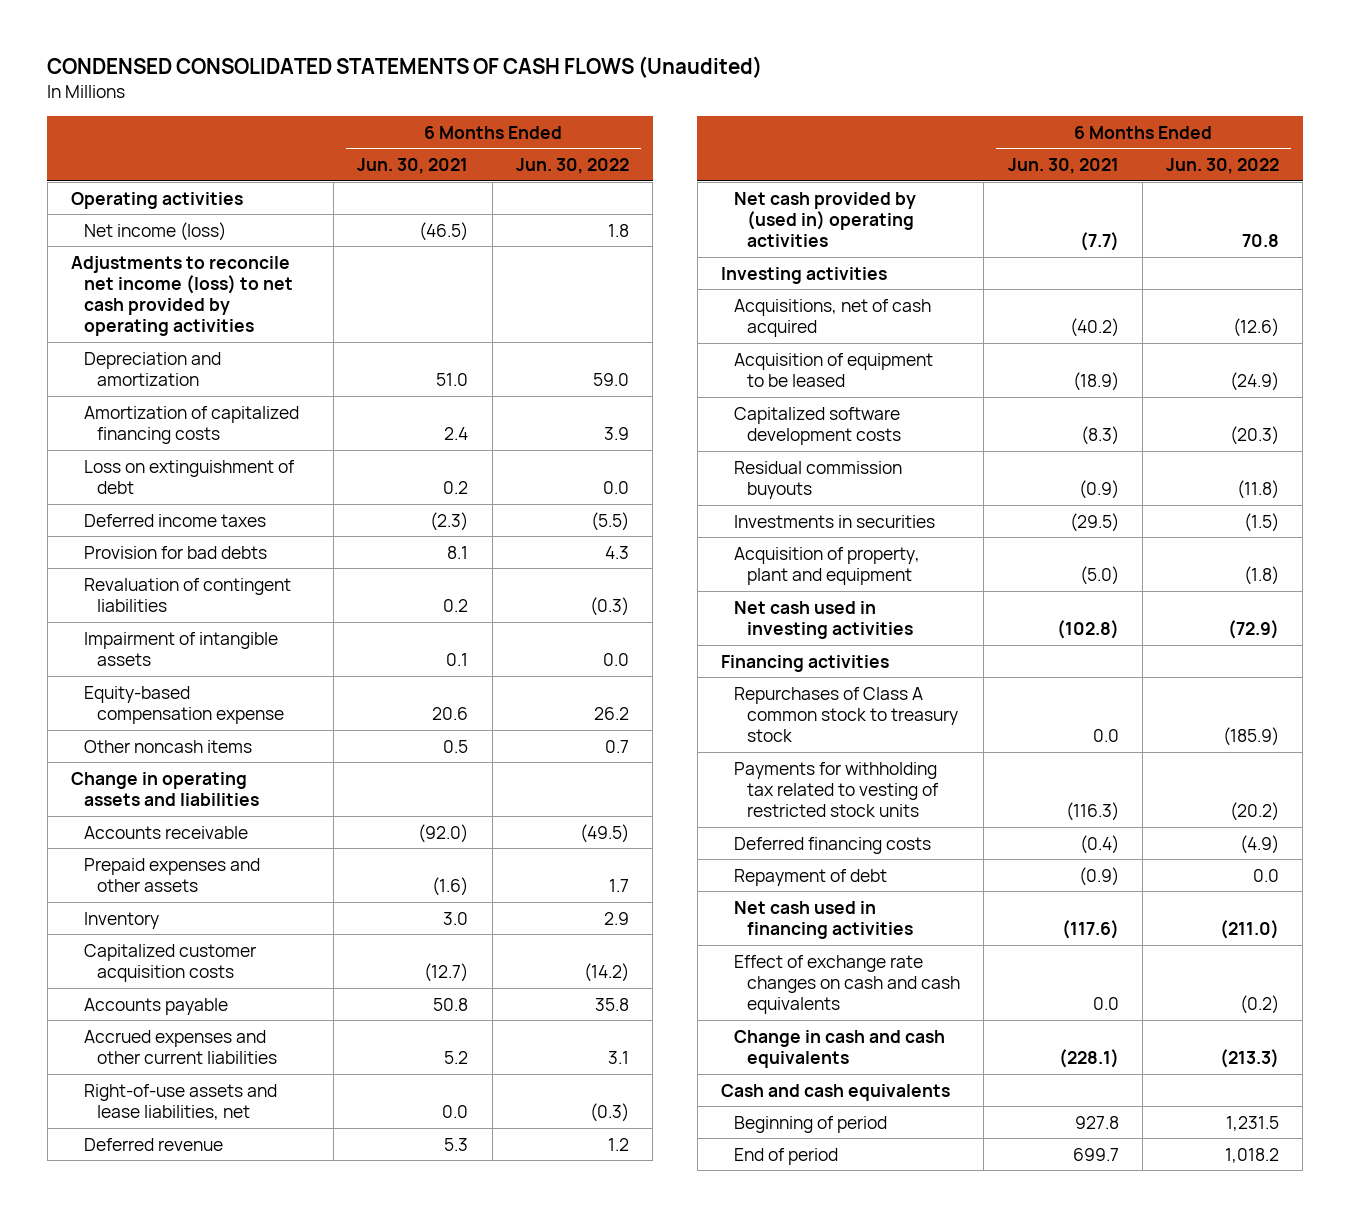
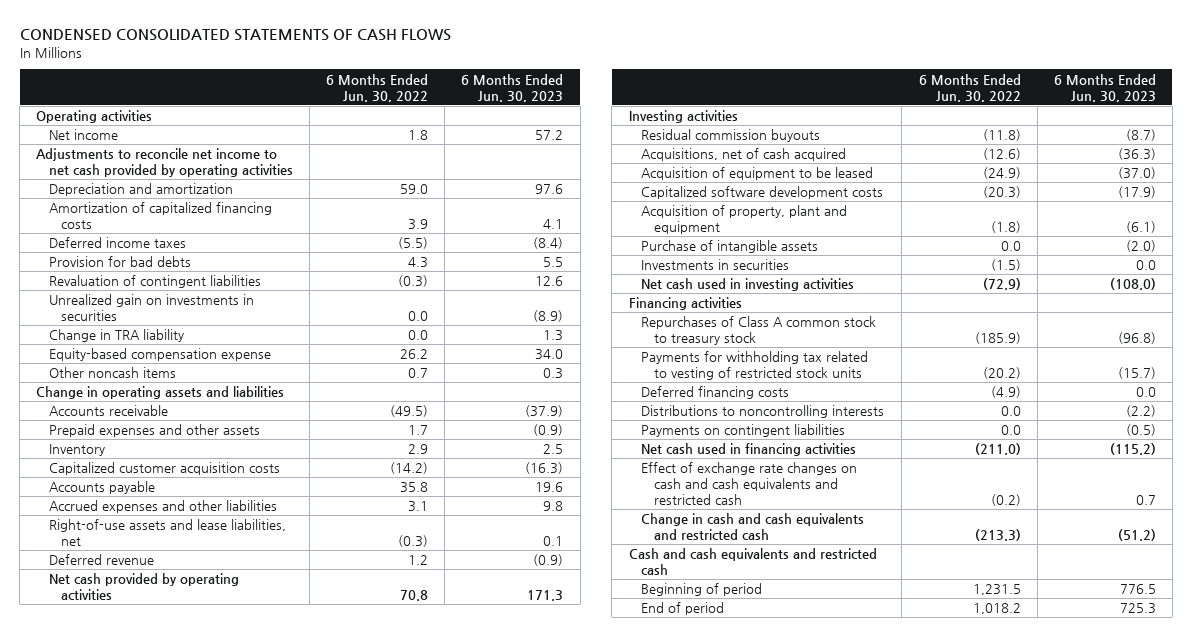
[47,56,763,79] CONDENSED CONSOLIDATED STATEMENTS OF CASH FLOWS (Unaudited) -> [19,29,451,42] CONDENSED CONSOLIDATED STATEMENTS OF CASH FLOWS
[357,157,469,174] Jun. 30, 2021 -> none
none -> [461,73,564,102] 6 Months Ended Jun. 30, 2023
[83,221,226,241] Net income (loss) -> [48,129,118,141] Net income
[70,255,293,337] Adjustments to reconcile net income (loss) to net cash provided by operating activities -> [36,148,293,178] Adjustments to reconcile net income to net cash provided by operating activities
[83,459,295,494] Loss on extinguishment of debt -> none
[83,631,278,666] Impairment of intangible assets -> none
none -> [48,294,254,322] Unrealized gain on investments in securities
none -> [48,329,184,343] Change in TRA liability
[83,1029,277,1064] Accrued expenses and other current liabilities -> [48,500,277,514] Accrued expenses and other liabilities
[733,191,916,247] Net cash provided by (used in) operating activities -> [48,573,239,601] Net cash provided by operating activities
[733,460,902,499] Residual commission buyouts -> [641,129,821,143] Residual commission buyouts
none -> [641,240,819,254] Purchase of intangible assets
[733,514,935,528] Investments in securities -> [641,259,790,271] Investments in securities
[733,868,887,886] Repayment of debt -> none
none -> [641,405,885,419] Distributions to noncontrolling interests
none -> [641,424,846,438] Payments on contingent liabilities
[733,954,960,1014] Effect of exchange rate changes on cash and cash equivalents -> [641,462,858,506] Effect of exchange rate changes on cash and cash equivalents and restricted cash
[733,1029,945,1068] Change in cash and cash equivalents -> [641,513,865,541] Change in cash and cash equivalents and restricted cash
[720,1083,950,1101] Cash and cash equivalents -> [628,548,877,576] Cash and cash equivalents and restricted cash

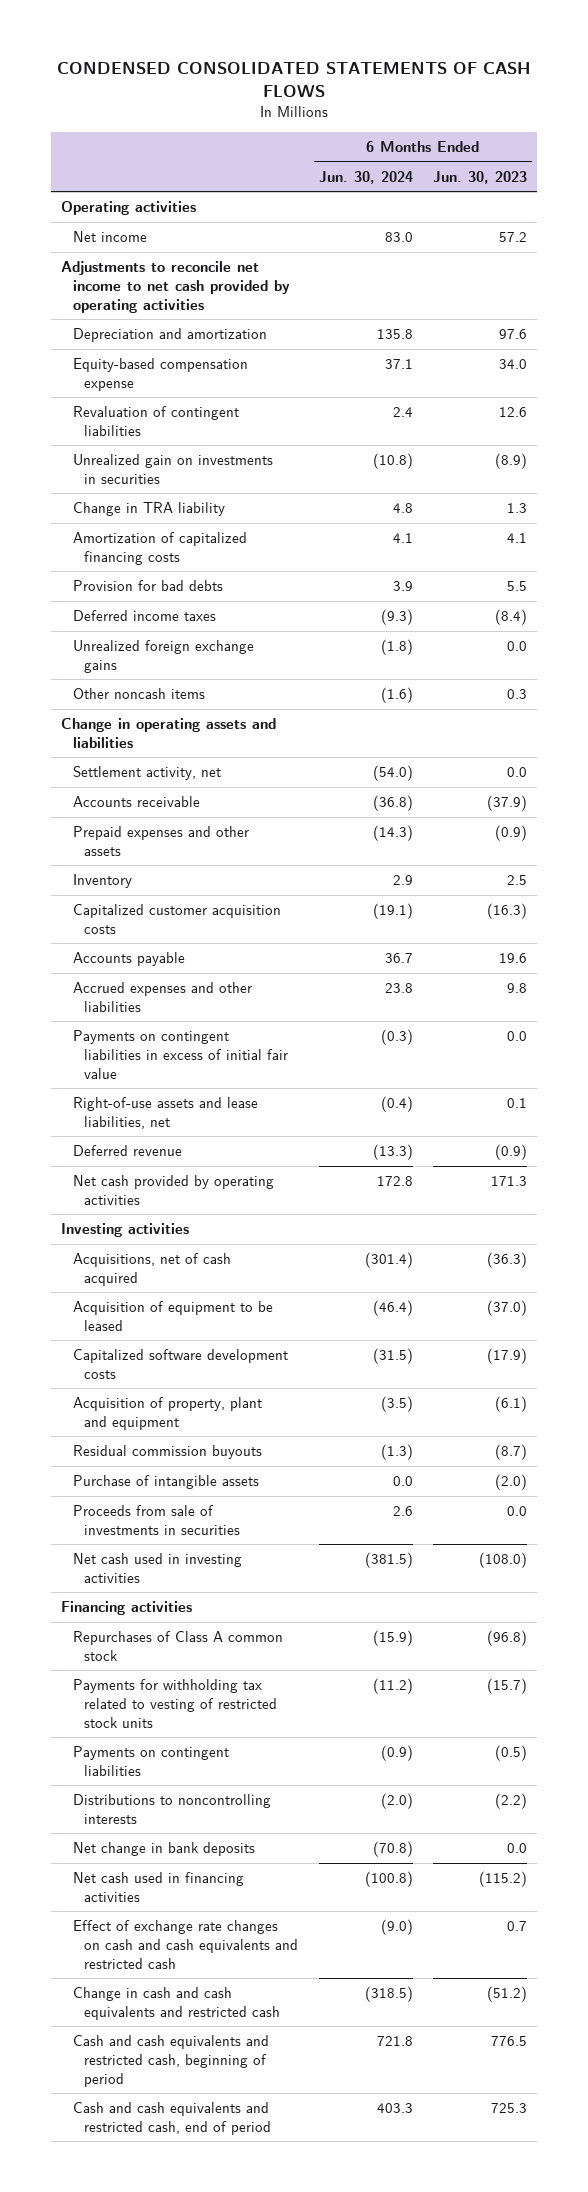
[326,73,429,102] 6 Months Ended Jun. 30, 2022 -> none
none -> [318,170,413,184] Jun. 30, 2024
[48,348,271,362] Equity-based compensation expense -> [72,358,248,391] Equity-based compensation expense
[48,202,272,230] Amortization of capitalized financing costs -> [72,532,247,565] Amortization of capitalized financing costs
[48,256,191,268] Provision for bad debts -> [72,580,223,592] Provision for bad debts
[48,237,186,249] Deferred income taxes -> [72,610,216,622] Deferred income taxes
none -> [72,640,254,673] Unrealized foreign exchange gains
none -> [72,766,221,781] Settlement activity, net
none -> [72,1030,289,1079] Payments on contingent liabilities in excess of initial fair value
[641,129,821,143] Residual commission buyouts -> [72,1445,262,1460] Residual commission buyouts
[641,259,790,271] Investments in securities -> none
none -> [72,1505,241,1535] Proceeds from sale of investments in securities
[641,316,877,346] Repurchases of Class A common stock to treasury stock -> [72,1631,283,1661] Repurchases of Class A common stock
[641,386,790,400] Deferred financing costs -> none
[641,405,885,419] Distributions to noncontrolling interests -> [72,1794,271,1824] Distributions to noncontrolling interests
none -> [72,1842,255,1857] Net change in bank deposits
[628,548,877,576] Cash and cash equivalents and restricted cash -> none
[641,583,763,597] Beginning of period -> [72,2035,269,2087] Cash and cash equivalents and restricted cash, beginning of period
[641,602,725,616] End of period -> [72,2102,272,2135] Cash and cash equivalents and restricted cash, end of period

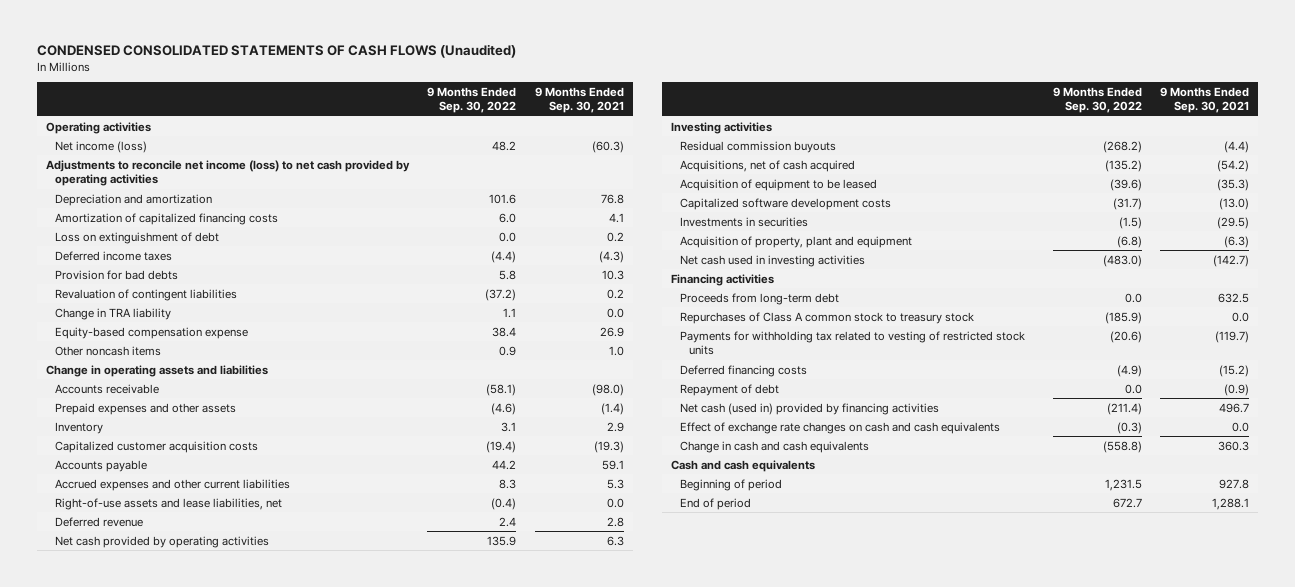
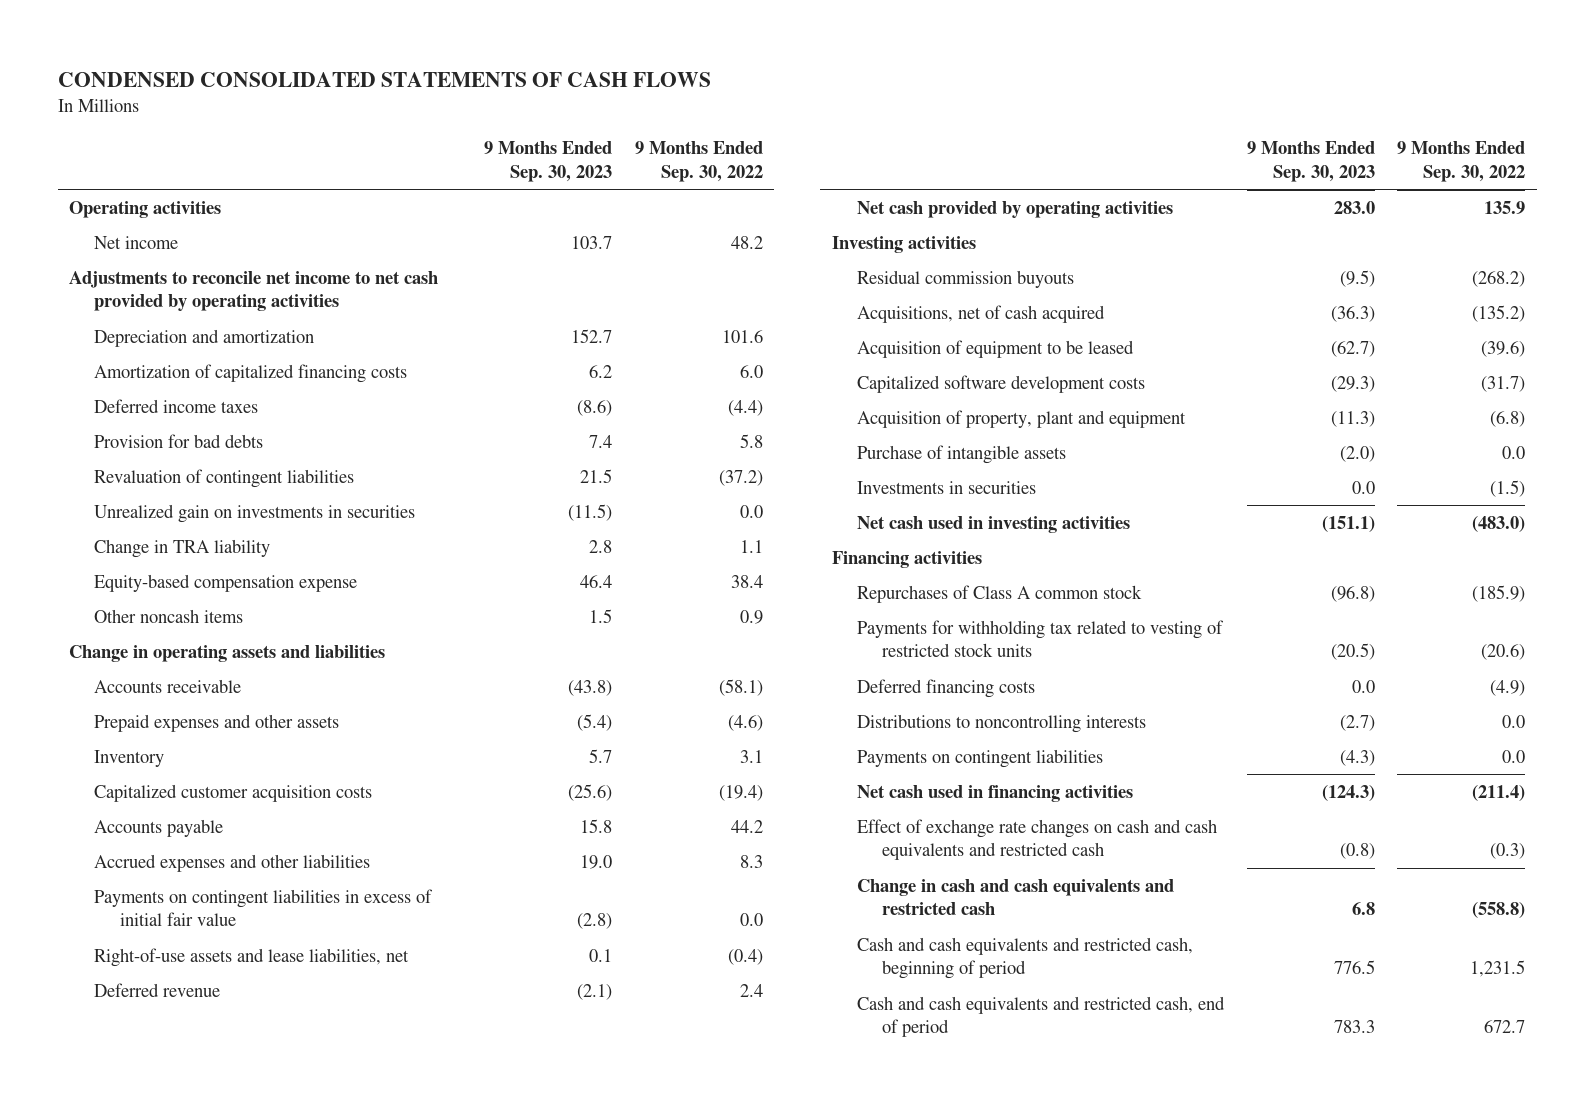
[36,43,516,58] CONDENSED CONSOLIDATED STATEMENTS OF CASH FLOWS (Unaudited) -> [57,71,711,87] CONDENSED CONSOLIDATED STATEMENTS OF CASH FLOWS
[534,86,624,114] 9 Months Ended Sep. 30, 2021 -> none
none -> [484,141,613,182] 9 Months Ended Sep. 30, 2023
[54,140,147,153] Net income (loss) -> [94,235,179,249] Net income
[46,159,411,187] Adjustments to reconcile net income (loss) to net cash provided by operating activities -> [69,270,439,312] Adjustments to reconcile net income to net cash provided by operating activities
[54,231,219,244] Loss on extinguishment of debt -> none
none -> [94,503,416,523] Unrealized gain on investments in securities
[54,478,290,491] Accrued expenses and other current liabilities -> [94,853,371,872] Accrued expenses and other liabilities
none -> [94,888,434,927] Payments on contingent liabilities in excess of initial fair value
none -> [856,444,1066,464] Purchase of intangible assets
[680,216,809,227] Investments in securities -> [856,480,1036,494] Investments in securities
[680,292,840,305] Proceeds from long-term debt -> none
[680,311,975,324] Repurchases of Class A common stock to treasury stock -> [856,584,1142,603] Repurchases of Class A common stock
[680,383,780,396] Repayment of debt -> none
[671,459,816,472] Cash and cash equivalents -> none
none -> [856,713,1146,733] Distributions to noncontrolling interests
none -> [856,748,1103,768] Payments on contingent liabilities
[680,402,940,415] Net cash (used in) provided by financing activities -> [856,784,1133,802] Net cash used in financing activities
[680,421,1001,434] Effect of exchange rate changes on cash and cash equivalents -> [856,818,1217,861] Effect of exchange rate changes on cash and cash equivalents and restricted cash
[680,440,870,453] Change in cash and cash equivalents -> [856,878,1174,916] Change in cash and cash equivalents and restricted cash
[680,478,783,491] Beginning of period -> [856,936,1193,980] Cash and cash equivalents and restricted cash, beginning of period
[680,497,752,510] End of period -> [856,995,1225,1038] Cash and cash equivalents and restricted cash, end of period

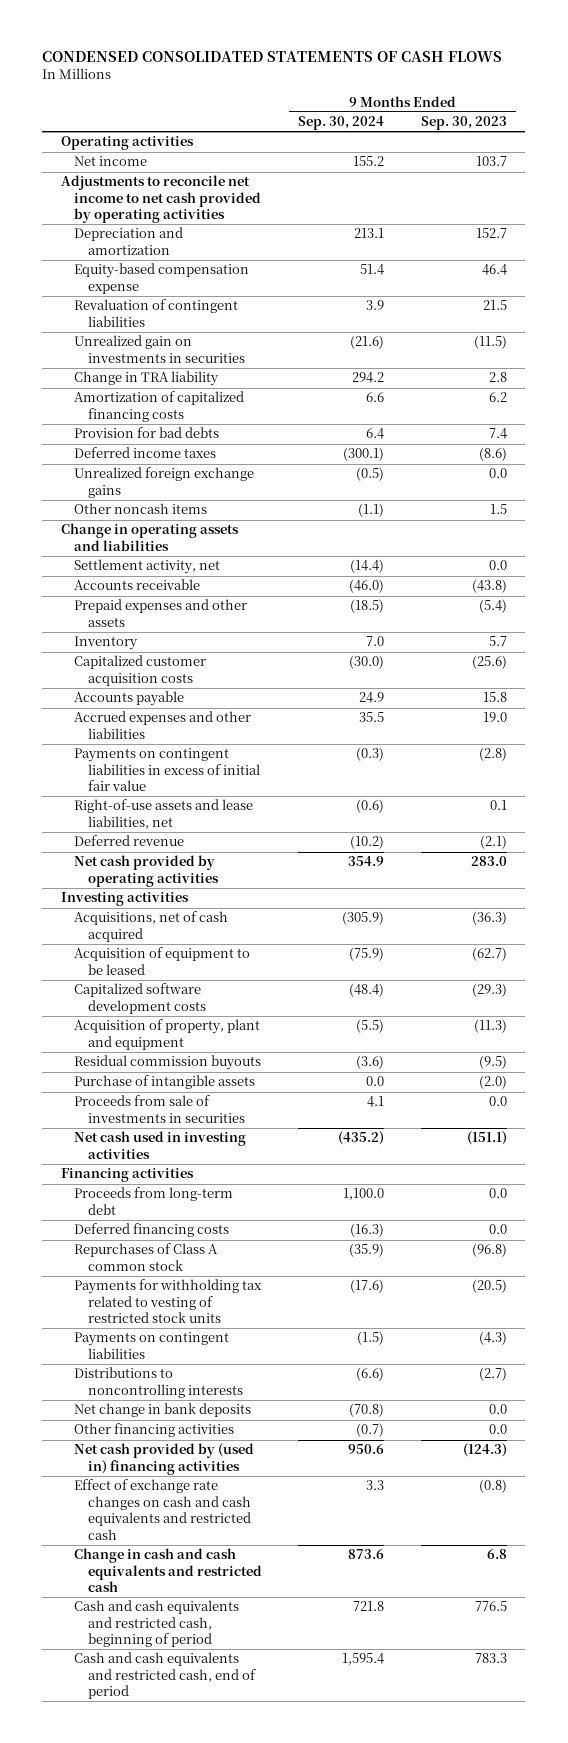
[634,141,763,182] 9 Months Ended Sep. 30, 2022 -> none
none -> [298,116,385,131] Sep. 30, 2024
[94,573,358,592] Equity-based compensation expense -> [74,263,250,294] Equity-based compensation expense
[94,363,408,383] Amortization of capitalized financing costs -> [74,391,245,422] Amortization of capitalized financing costs
[94,433,264,448] Provision for bad debts -> [74,427,220,439] Provision for bad debts
[94,398,259,413] Deferred income taxes -> [74,447,217,459] Deferred income taxes
none -> [74,467,255,498] Unrealized foreign exchange gains
none -> [74,559,221,575] Settlement activity, net
[856,269,1074,288] Residual commission buyouts -> [74,1055,262,1071] Residual commission buyouts
[856,480,1036,494] Investments in securities -> none
none -> [74,1095,245,1123] Proceeds from sale of investments in securities
none -> [74,1187,234,1215] Proceeds from long-term debt
[856,678,1035,698] Deferred financing costs -> [74,1223,230,1238] Deferred financing costs
[856,713,1146,733] Distributions to noncontrolling interests -> [74,1367,243,1398] Distributions to noncontrolling interests
none -> [74,1403,252,1418] Net change in bank deposits
none -> [74,1423,235,1438] Other financing activities
[856,784,1133,802] Net cash used in financing activities -> [74,1443,255,1475] Net cash provided by (used in) financing activities

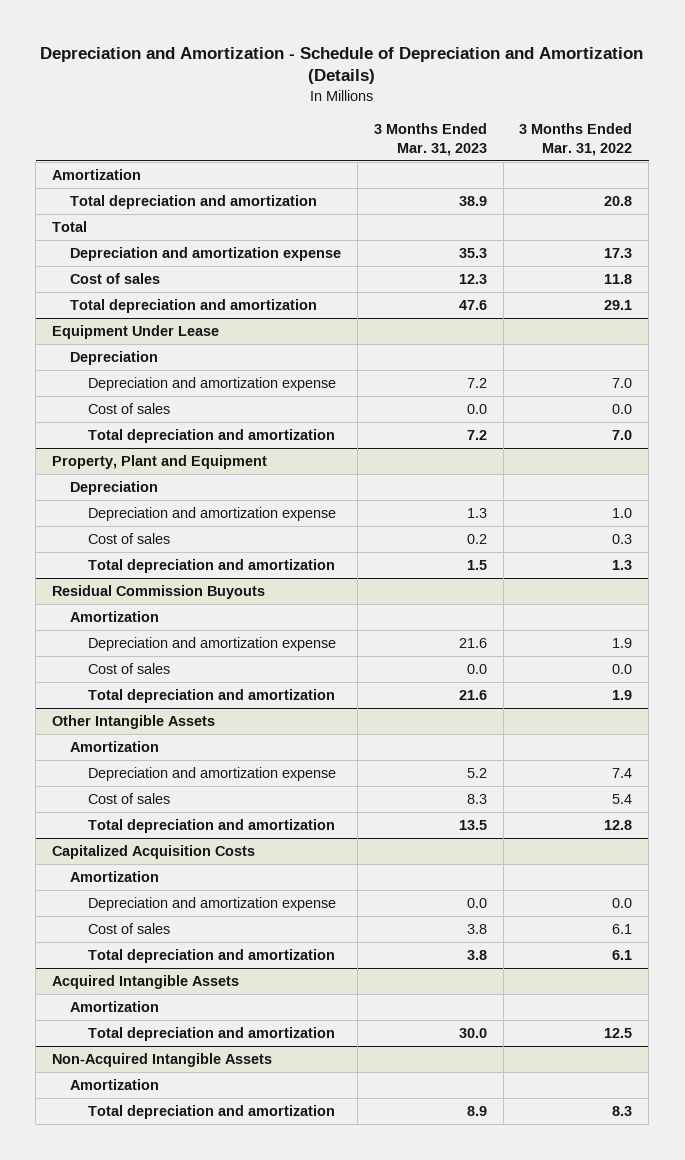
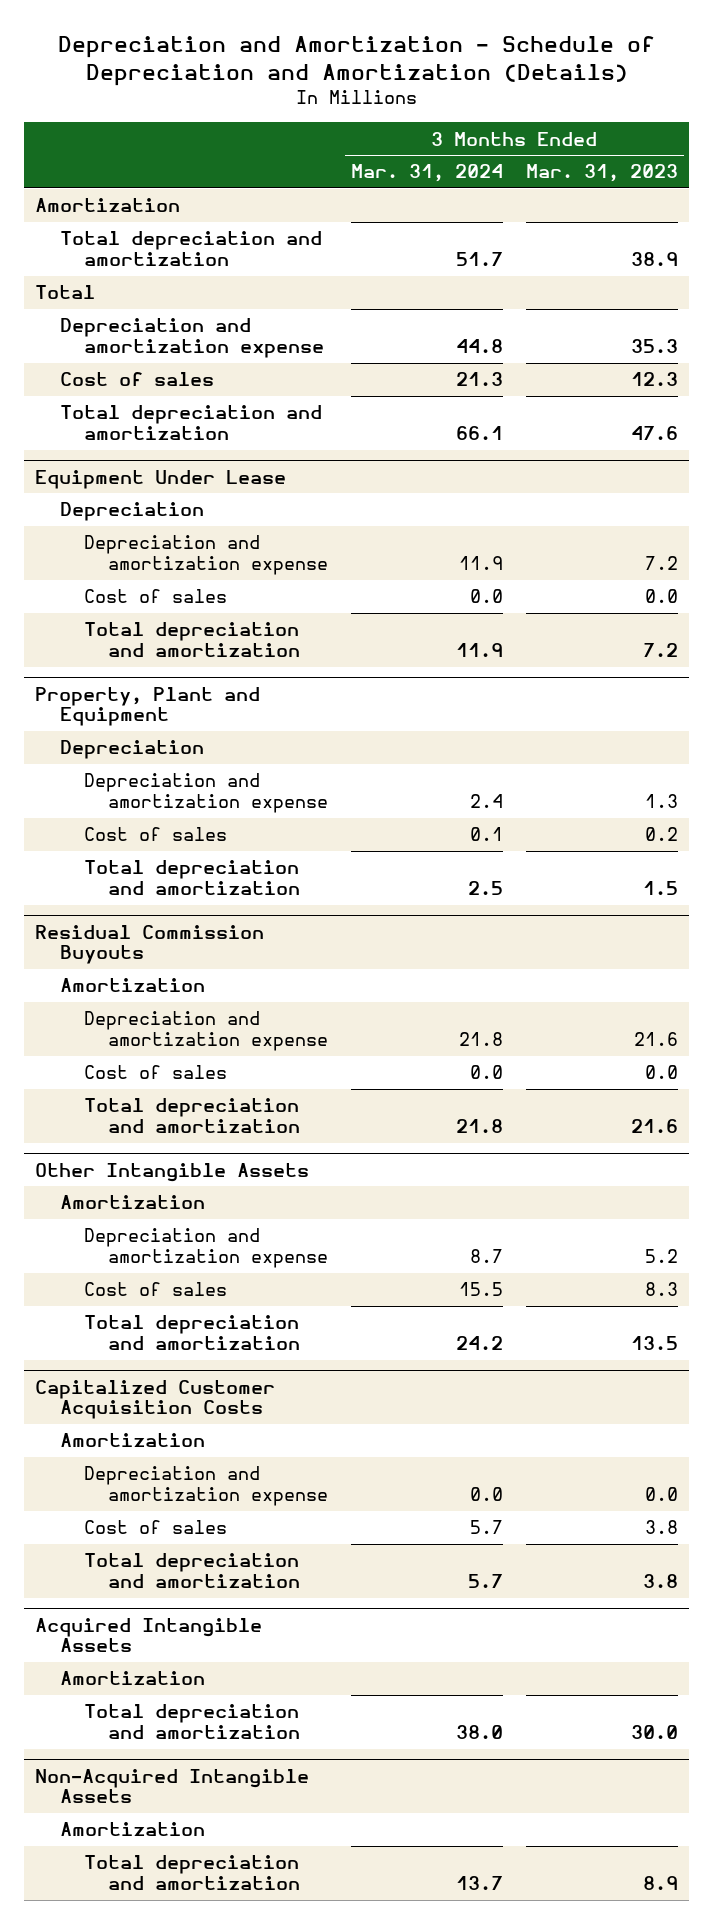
[519,123,633,156] 3 Months Ended Mar. 31, 2022 -> none
none -> [350,164,503,183] Mar. 31, 2024
[52,845,256,860] Capitalized Acquisition Costs -> [35,1379,276,1420] Capitalized Customer Acquisition Costs

